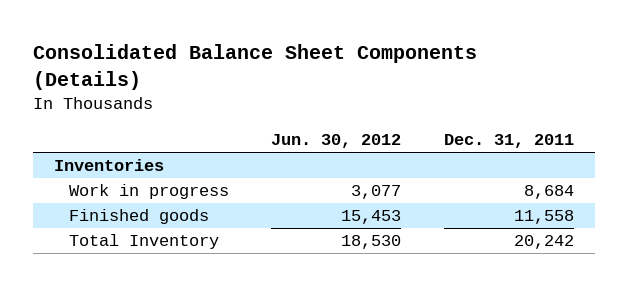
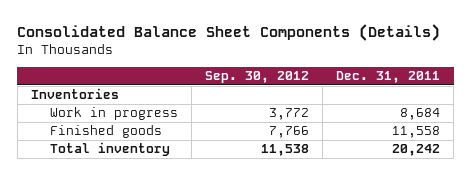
[271,134,402,149] Jun. 30, 2012 -> none
none -> [204,71,309,84] Sep. 30, 2012
[69,234,220,250] Total Inventory -> [49,142,170,157] Total inventory

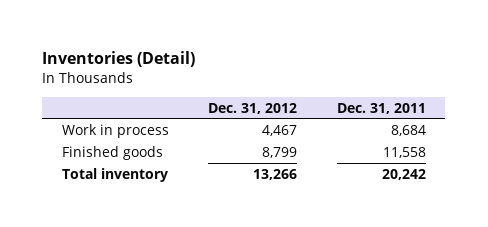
[17,23,441,41] Consolidated Balance Sheet Components (Details) -> [42,51,196,68] Inventories (Detail)
[204,71,309,84] Sep. 30, 2012 -> none
none -> [208,102,298,114] Dec. 31, 2012
[30,88,119,100] Inventories -> none
[49,107,178,121] Work in progress -> [61,123,169,138] Work in process

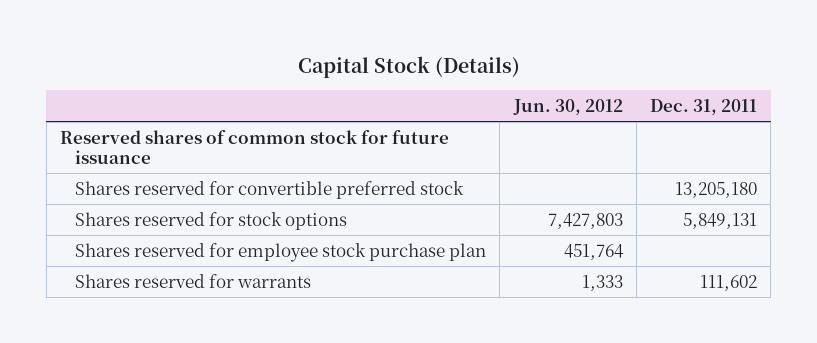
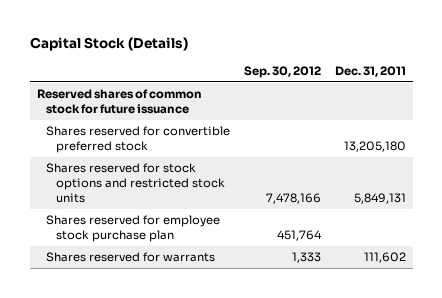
[512,98,623,115] Jun. 30, 2012 -> none
none -> [243,65,321,78] Sep. 30, 2012
[75,211,348,230] Shares reserved for stock options -> [46,163,225,204] Shares reserved for stock options and restricted stock units

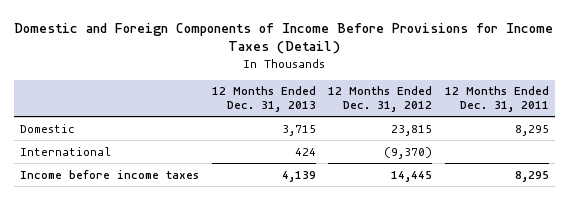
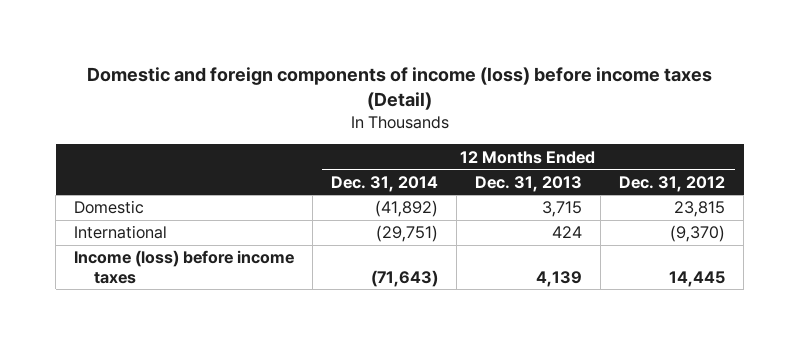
[14,22,554,55] Domestic and Foreign Components of Income Before Provisions for Income Taxes (Detail) -> [86,66,712,111] Domestic and foreign components of income (loss) before income taxes (Detail)
[444,86,549,113] 12 Months Ended Dec. 31, 2011 -> none
none -> [331,175,439,192] Dec. 31, 2014
[20,169,200,179] Income before income taxes -> [74,250,295,284] Income (loss) before income taxes

